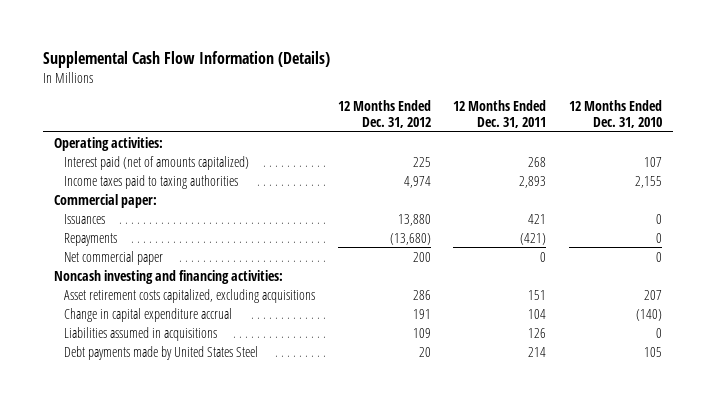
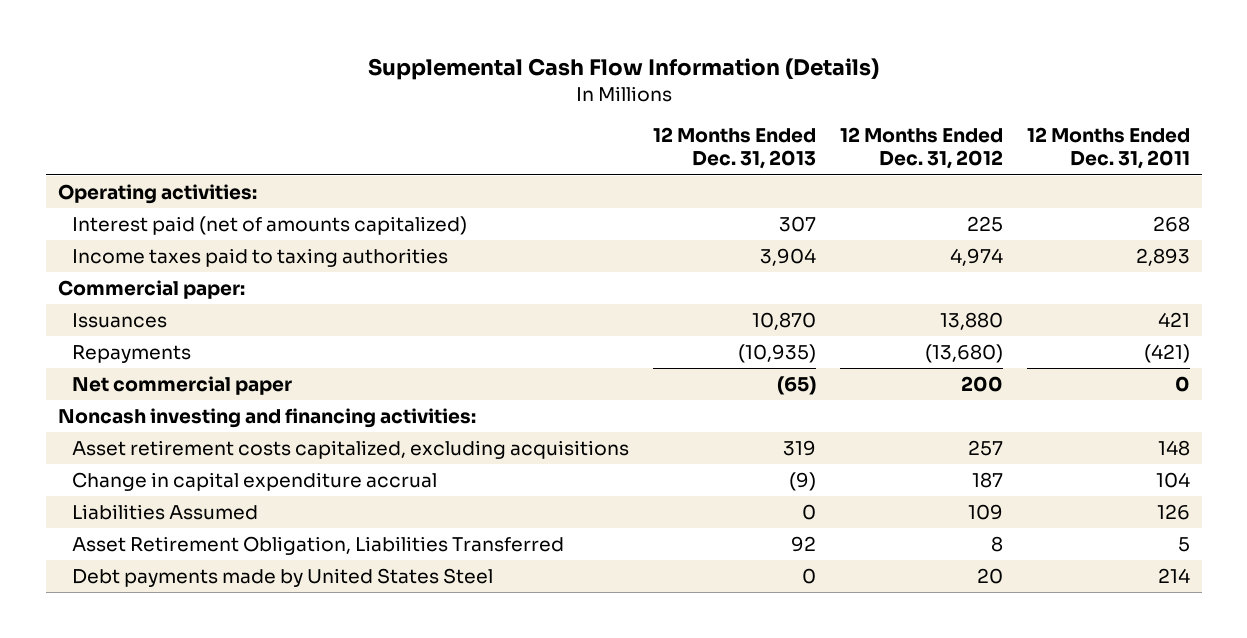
[568,99,662,128] 12 Months Ended Dec. 31, 2010 -> none
none -> [652,127,816,170] 12 Months Ended Dec. 31, 2013
[412,289,431,300] 286 -> [967,439,1003,456] 257
[528,289,547,300] 151 -> [1157,439,1190,456] 148
[412,308,431,319] 191 -> [971,471,1003,488] 187
[63,326,217,341] Liabilities assumed in acquisitions -> [71,503,258,520] Liabilities Assumed
none -> [71,535,564,555] Asset Retirement Obligation, Liabilities Transferred

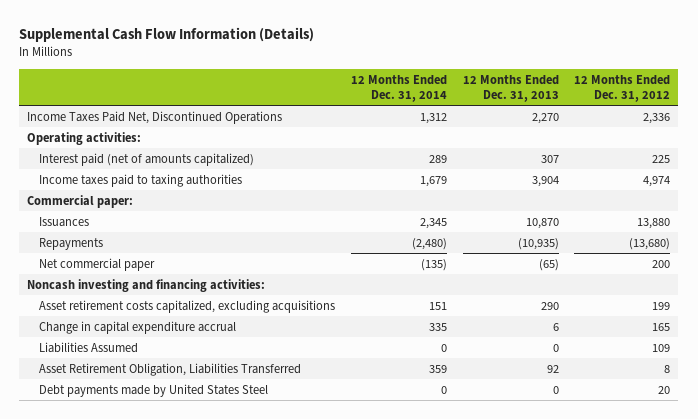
[1026,127,1190,170] 12 Months Ended Dec. 31, 2011 -> none
none -> [351,74,448,102] 12 Months Ended Dec. 31, 2014
none -> [27,110,283,124] Income Taxes Paid Net, Discontinued Operations
[782,439,816,456] 319 -> [540,301,559,310] 290
[967,439,1003,456] 257 -> [652,301,671,310] 199
[788,471,816,491] (9) -> [552,322,559,331] 6
[971,471,1003,488] 187 -> [652,322,671,331] 165

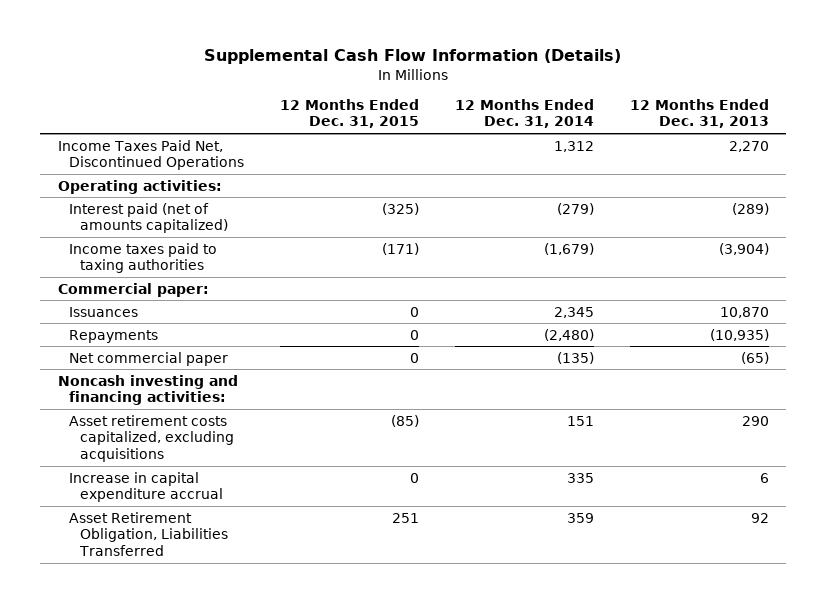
[574,74,671,102] 12 Months Ended Dec. 31, 2012 -> none
none -> [279,98,419,129] 12 Months Ended Dec. 31, 2015
[429,154,448,163] 289 -> [556,202,594,215] (279)
[540,154,559,163] 307 -> [731,202,769,215] (289)
[420,175,448,187] 1,679 -> [543,242,594,255] (1,679)
[531,175,559,187] 3,904 -> [718,242,769,255] (3,904)
[39,341,139,353] Liabilities Assumed -> none
[39,320,237,334] Change in capital expenditure accrual -> [69,471,224,503] Increase in capital expenditure accrual
[39,383,269,397] Debt payments made by United States Steel -> none

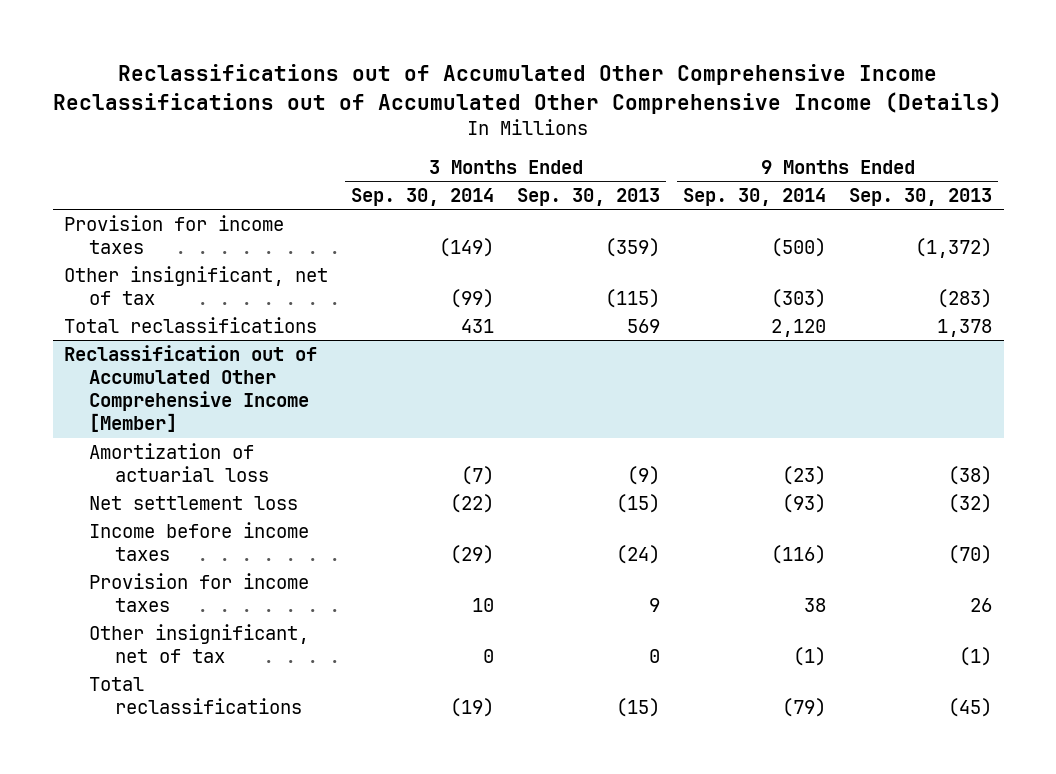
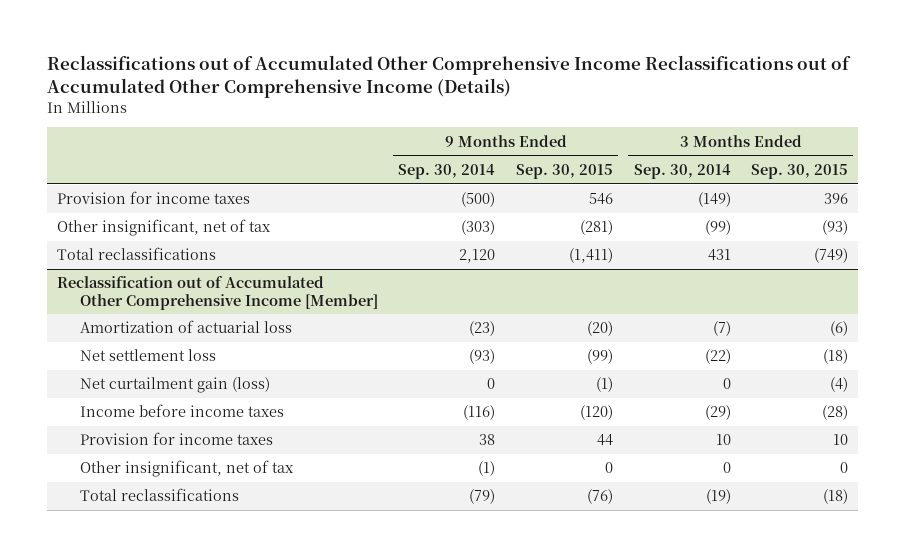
[517,188,661,207] Sep. 30, 2013 -> none
[849,188,993,207] Sep. 30, 2013 -> none
none -> [516,164,614,180] Sep. 30, 2015
none -> [751,164,849,180] Sep. 30, 2015
none -> [79,377,270,394] Net curtailment gain (loss)

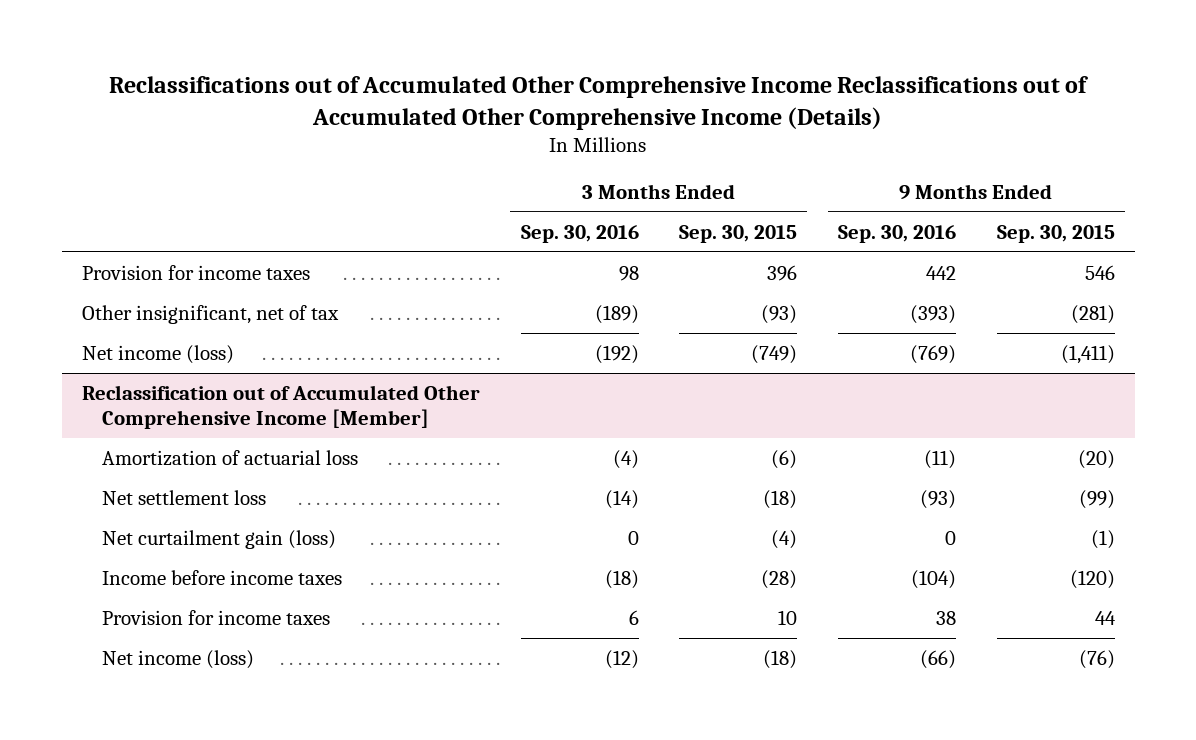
[398,164,496,180] Sep. 30, 2014 -> none
[633,164,731,180] Sep. 30, 2014 -> none
none -> [520,224,639,243] Sep. 30, 2016
none -> [837,224,956,243] Sep. 30, 2016
[57,247,217,261] Total reclassifications -> [81,344,234,364] Net income (loss)
[79,460,294,478] Other insignificant, net of tax -> none
[79,488,239,502] Total reclassifications -> [102,649,255,669] Net income (loss)

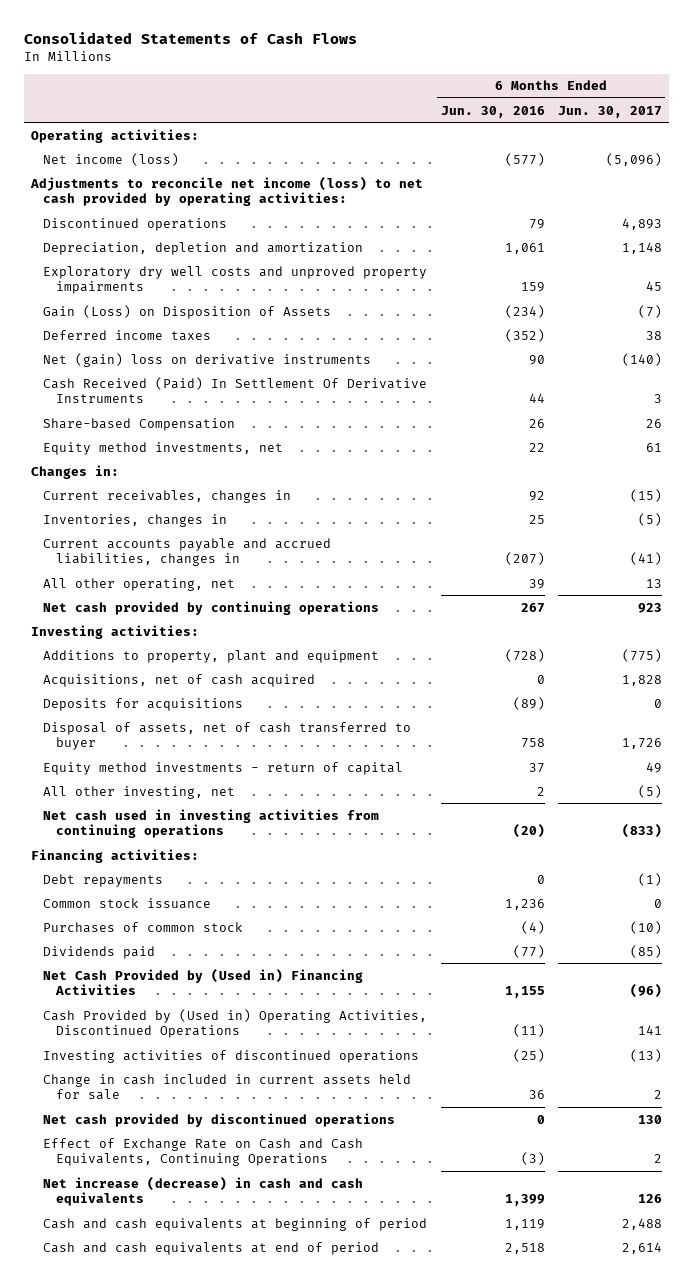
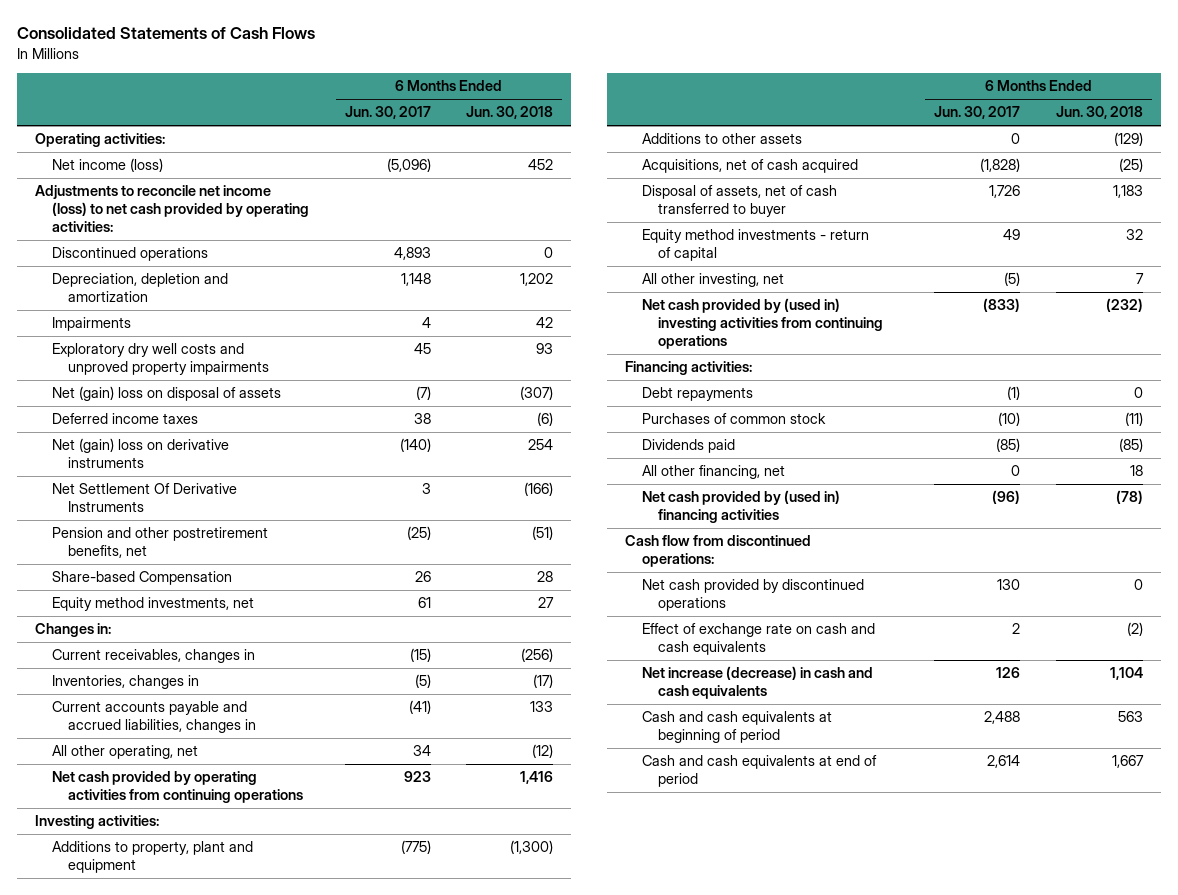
[440,105,545,118] Jun. 30, 2016 -> none
none -> [466,106,554,120] Jun. 30, 2018
none -> [51,317,131,332] Impairments
[43,304,332,319] Gain (Loss) on Disposition of Assets -> [51,386,281,402] Net (gain) loss on disposal of assets
[43,376,428,404] Cash Received (Paid) In Settlement Of Derivative Instruments -> none
none -> [51,483,237,512] Net Settlement Of Derivative Instruments
none -> [51,527,268,558] Pension and other postretirement benefits, net
[646,578,663,588] 13 -> [412,745,431,757] 34
[43,600,380,615] Net cash provided by continuing operations -> [51,771,304,803] Net cash provided by operating activities from continuing operations
[43,697,244,711] Deposits for acquisitions -> none
none -> [641,133,802,145] Additions to other assets
[622,674,663,686] 1,828 -> [980,158,1021,173] (1,828)
[43,808,380,839] Net cash used in investing activities from continuing operations -> [641,298,884,349] Net cash provided by (used in) investing activities from continuing operations
[43,897,212,909] Common stock issuance -> none
[43,1008,428,1039] Cash Provided by (Used in) Operating Activities, Discontinued Operations -> none
[43,1049,420,1063] Investing activities of discontinued operations -> none
[43,1073,412,1101] Change in cash included in current assets held for sale -> none
none -> [641,465,785,480] All other financing, net
[43,968,364,996] Net Cash Provided by (Used in) Financing Activities -> [641,490,840,523] Net cash provided by (used in) financing activities
none -> [624,535,811,567] Cash flow from discontinued operations:
[43,1137,364,1167] Effect of Exchange Rate on Cash and Cash Equivalents, Continuing Operations -> [641,623,875,655] Effect of exchange rate on cash and cash equivalents

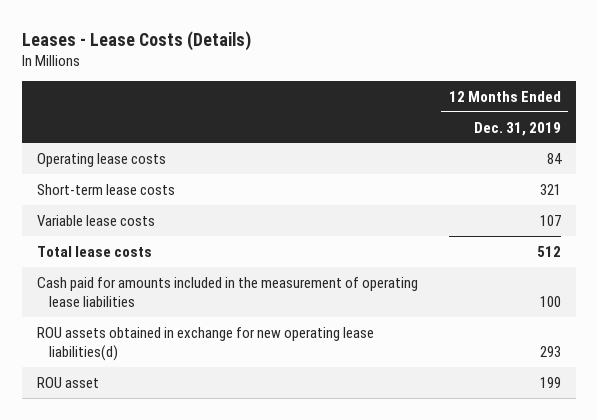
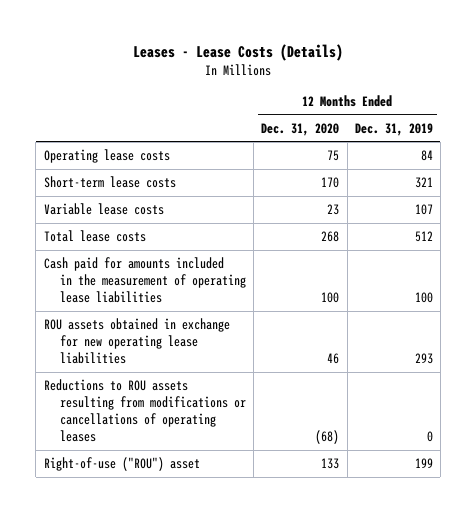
none -> [261,122,340,136] Dec. 31, 2020
[37,326,375,362] ROU assets obtained in exchange for new operating lease liabilities(d) -> [43,317,230,365] ROU assets obtained in exchange for new operating lease liabilities
none -> [43,378,246,443] Reductions to ROU assets resulting from modifications or cancellations of operating leases
[37,376,100,388] ROU asset -> [43,456,200,471] Right-of-use ("ROU") asset

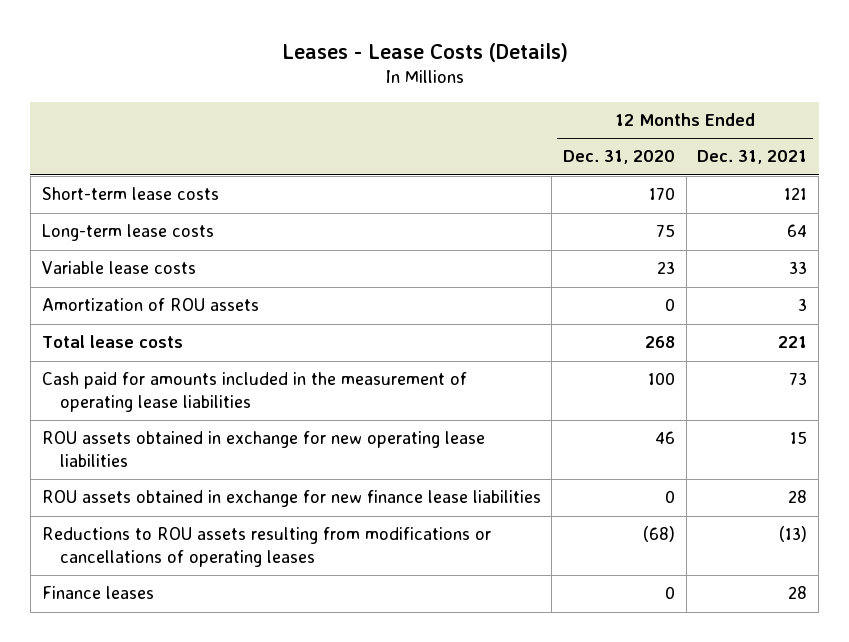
[354,122,433,136] Dec. 31, 2019 -> none
none -> [697,150,808,165] Dec. 31, 2021
[43,148,170,163] Operating lease costs -> none
none -> [41,224,214,242] Long-term lease costs
none -> [41,298,259,312] Amortization of ROU assets
none -> [41,490,541,508] ROU assets obtained in exchange for new finance lease liabilities
[43,456,200,471] Right-of-use ("ROU") asset -> none
none -> [41,586,154,600] Finance leases

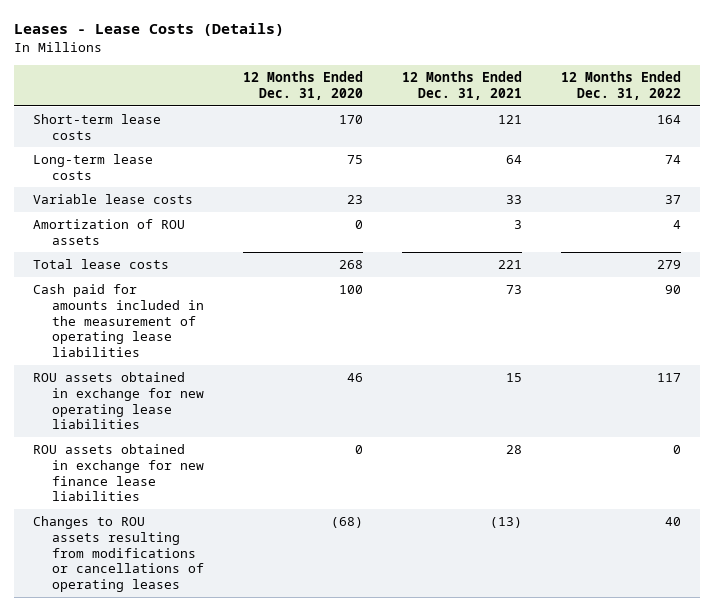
none -> [560,71,681,101] 12 Months Ended Dec. 31, 2022
[41,586,154,600] Finance leases -> none
[41,527,491,567] Reductions to ROU assets resulting from modifications or cancellations of operating leases -> [33,516,204,593] Changes to ROU assets resulting from modifications or cancellations of operating leases

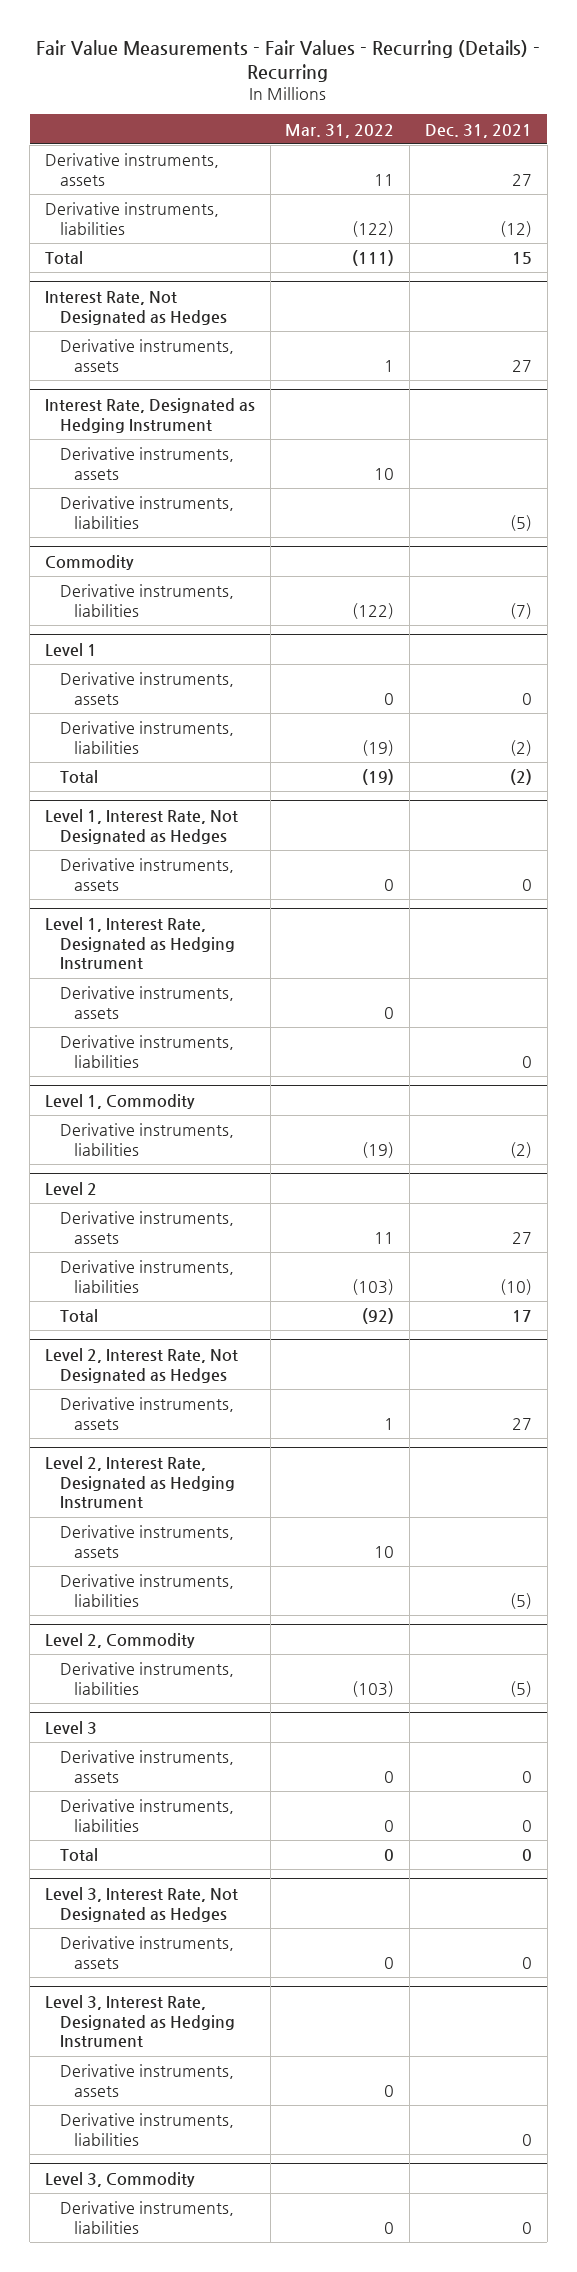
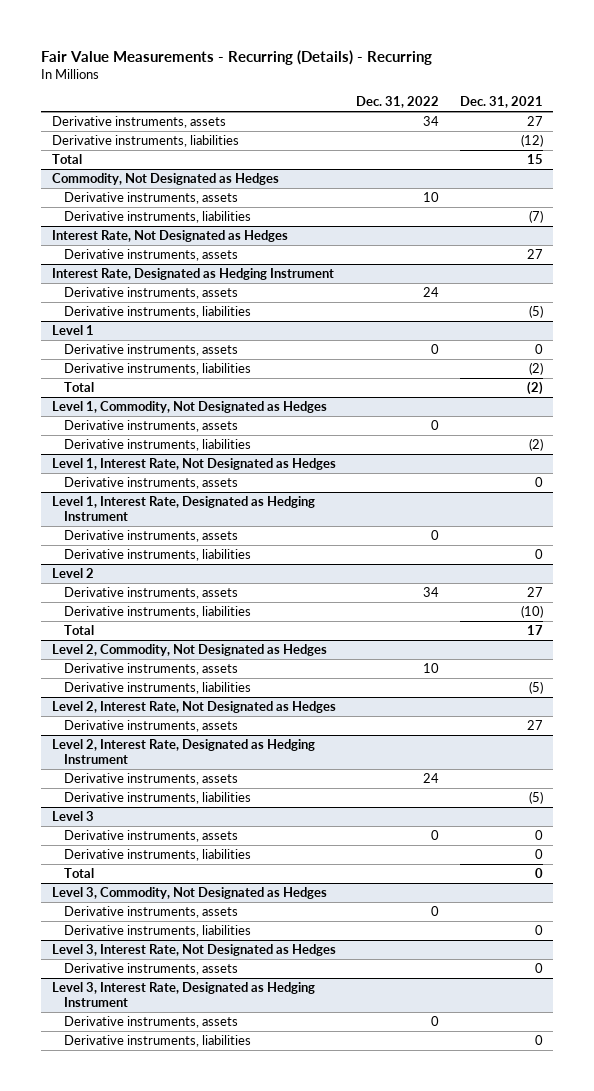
[36,39,541,82] Fair Value Measurements - Fair Values - Recurring (Details) - Recurring -> [41,49,433,65] Fair Value Measurements - Recurring (Details) - Recurring
[285,123,395,138] Mar. 31, 2022 -> none
none -> [356,96,440,109] Dec. 31, 2022
none -> [51,173,279,186] Commodity, Not Designated as Hedges
none -> [64,192,239,205] Derivative instruments, assets
none -> [64,211,252,224] Derivative instruments, liabilities
[44,554,134,570] Commodity -> none
[59,584,234,617] Derivative instruments, liabilities -> none
none -> [51,401,327,414] Level 1, Commodity, Not Designated as Hedges
none -> [64,420,239,433] Derivative instruments, assets
none -> [64,439,252,452] Derivative instruments, liabilities
[44,1093,195,1109] Level 1, Commodity -> none
[59,1123,234,1156] Derivative instruments, liabilities -> none
none -> [51,644,327,657] Level 2, Commodity, Not Designated as Hedges
none -> [64,663,239,676] Derivative instruments, assets
none -> [64,682,252,695] Derivative instruments, liabilities
[44,1632,195,1648] Level 2, Commodity -> none
[59,1662,234,1695] Derivative instruments, liabilities -> none
none -> [51,887,327,900] Level 3, Commodity, Not Designated as Hedges
none -> [64,906,239,919] Derivative instruments, assets
none -> [64,925,252,938] Derivative instruments, liabilities
[44,2171,195,2187] Level 3, Commodity -> none
[59,2201,234,2234] Derivative instruments, liabilities -> none

